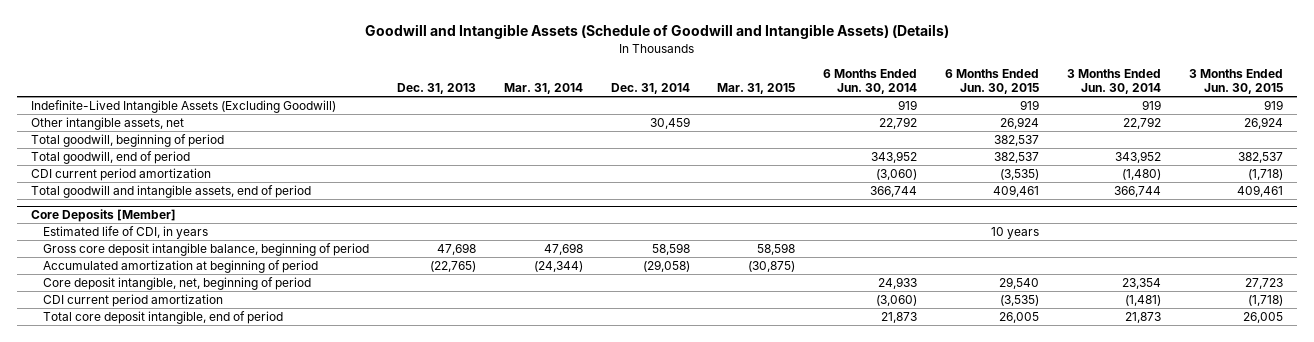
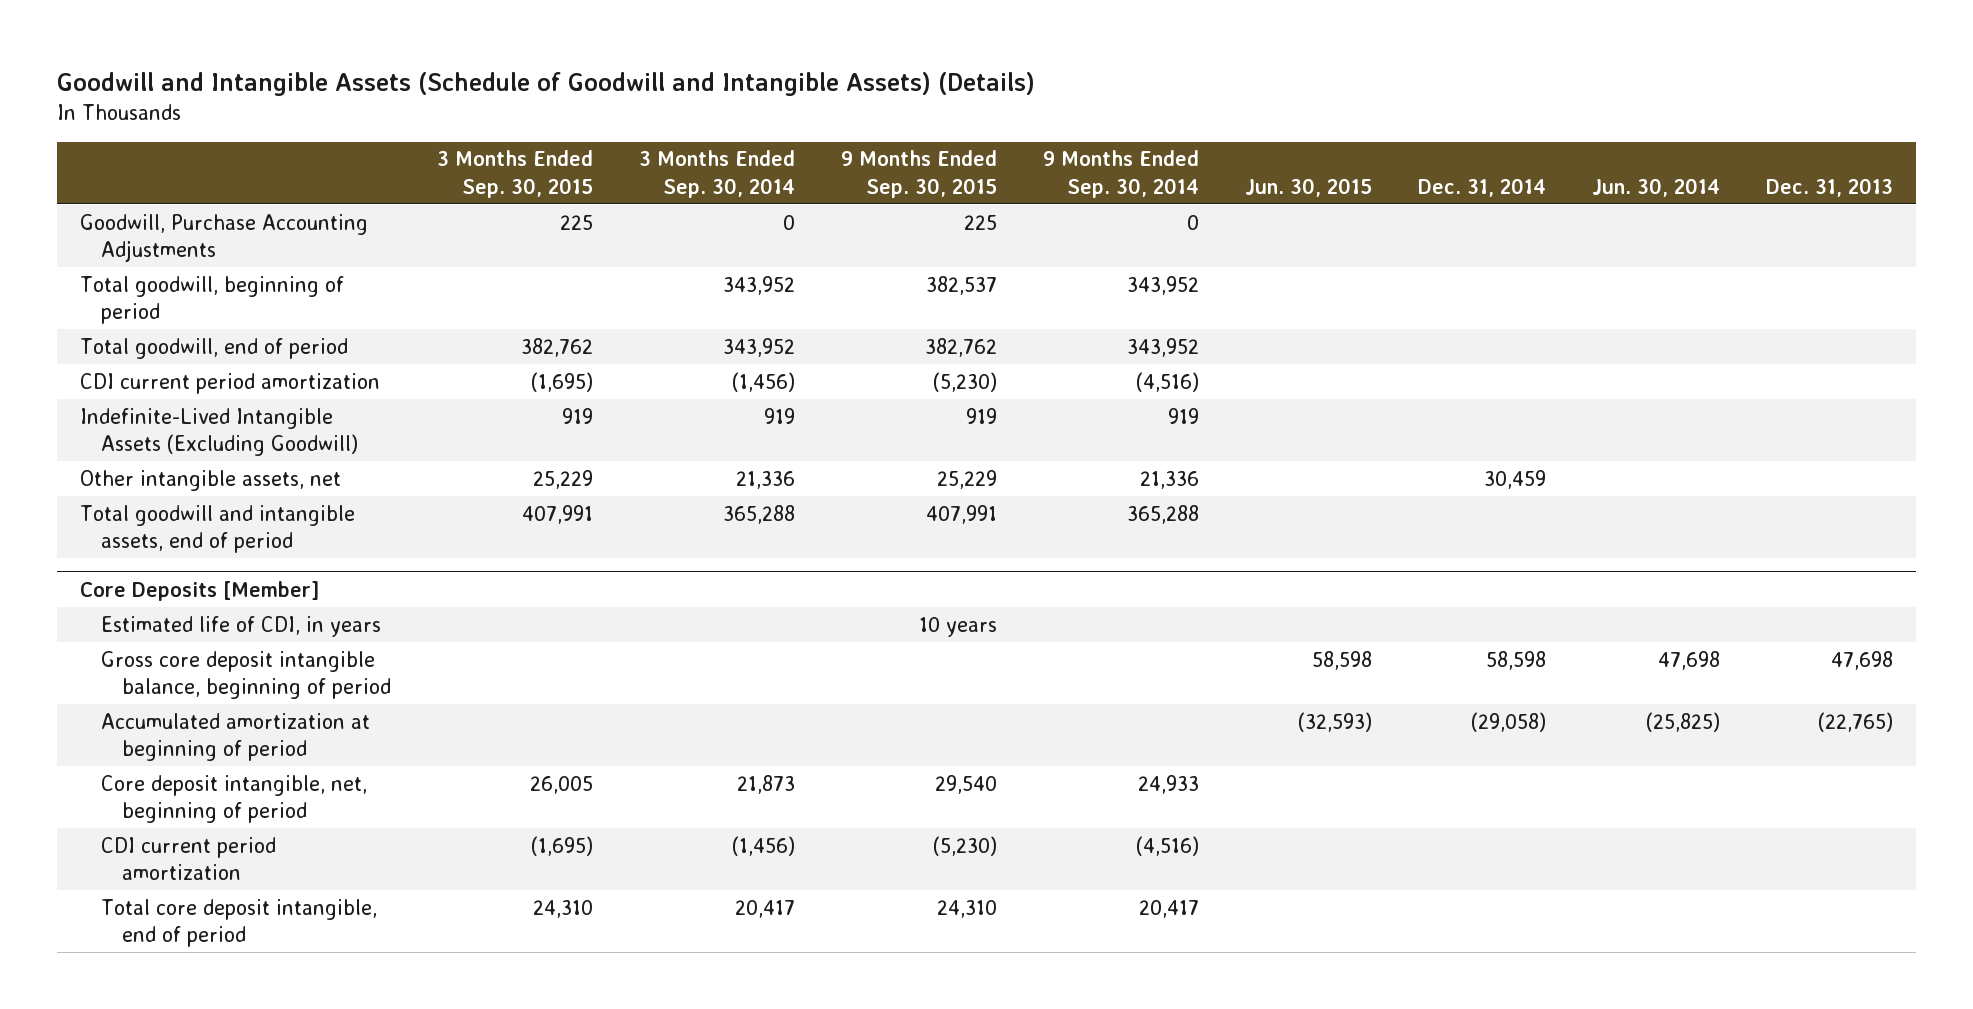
[503,82,583,94] Mar. 31, 2014 -> none
[717,82,796,94] Mar. 31, 2015 -> none
[823,68,918,94] 6 Months Ended Jun. 30, 2014 -> none
[945,68,1040,94] 6 Months Ended Jun. 30, 2015 -> none
[1066,68,1161,94] 3 Months Ended Jun. 30, 2014 -> none
[1188,68,1283,94] 3 Months Ended Jun. 30, 2015 -> none
none -> [437,150,594,198] 3 Months Ended Sep. 30, 2015
none -> [639,150,796,198] 3 Months Ended Sep. 30, 2014
none -> [841,150,998,198] 9 Months Ended Sep. 30, 2015
none -> [1043,150,1200,198] 9 Months Ended Sep. 30, 2014
none -> [1244,177,1372,197] Jun. 30, 2015
none -> [1591,177,1720,197] Jun. 30, 2014
none -> [80,213,369,263] Goodwill, Purchase Accounting Adjustments
[31,100,337,114] Indefinite-Lived Intangible Assets (Excluding Goodwill) -> [80,407,359,457] Indefinite-Lived Intangible Assets (Excluding Goodwill)
[31,117,185,131] Other intangible assets, net -> [80,469,342,491] Other intangible assets, net

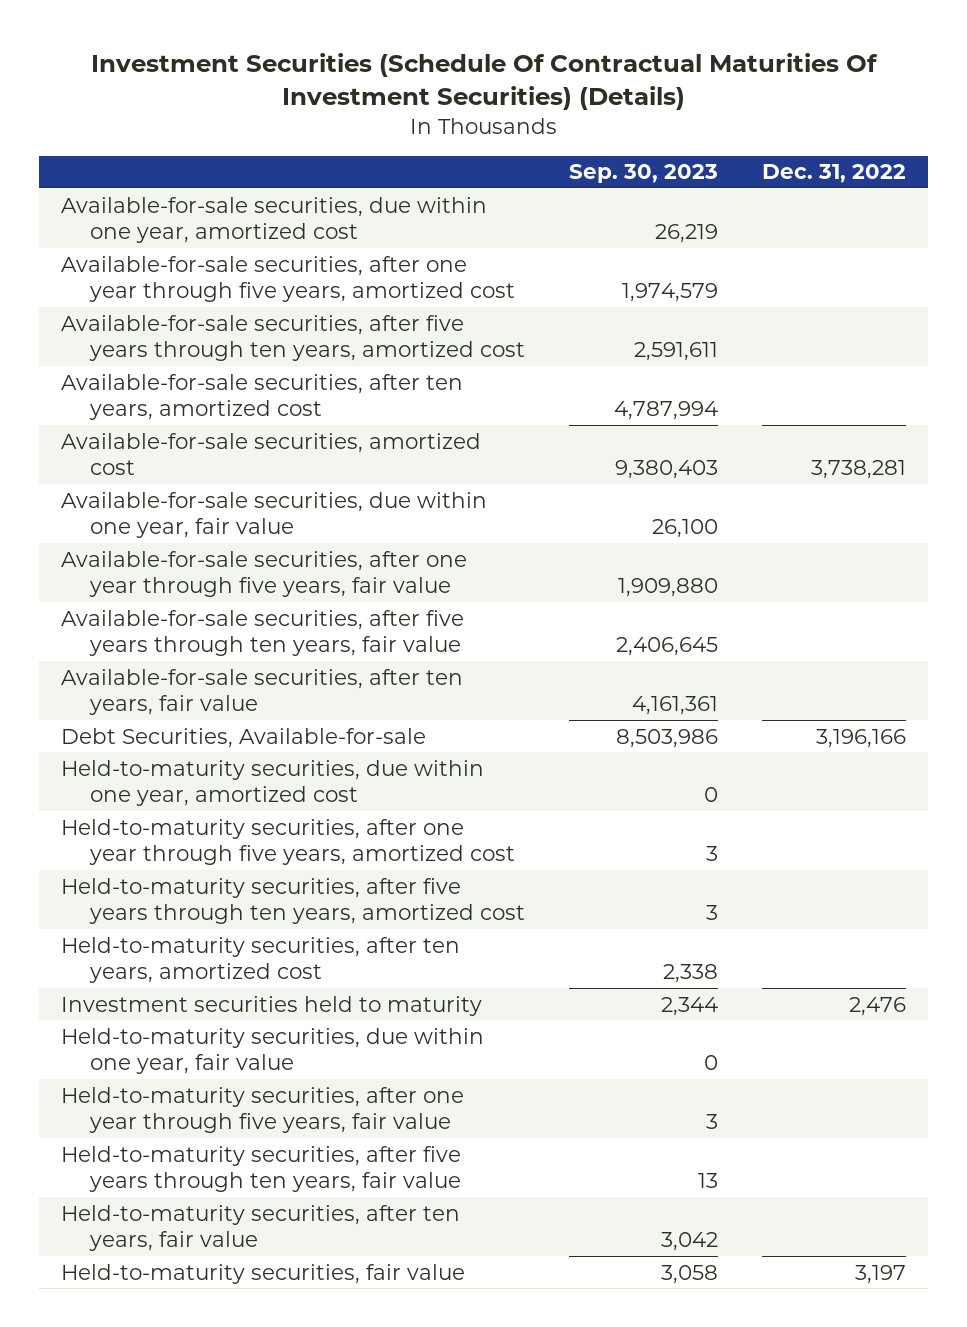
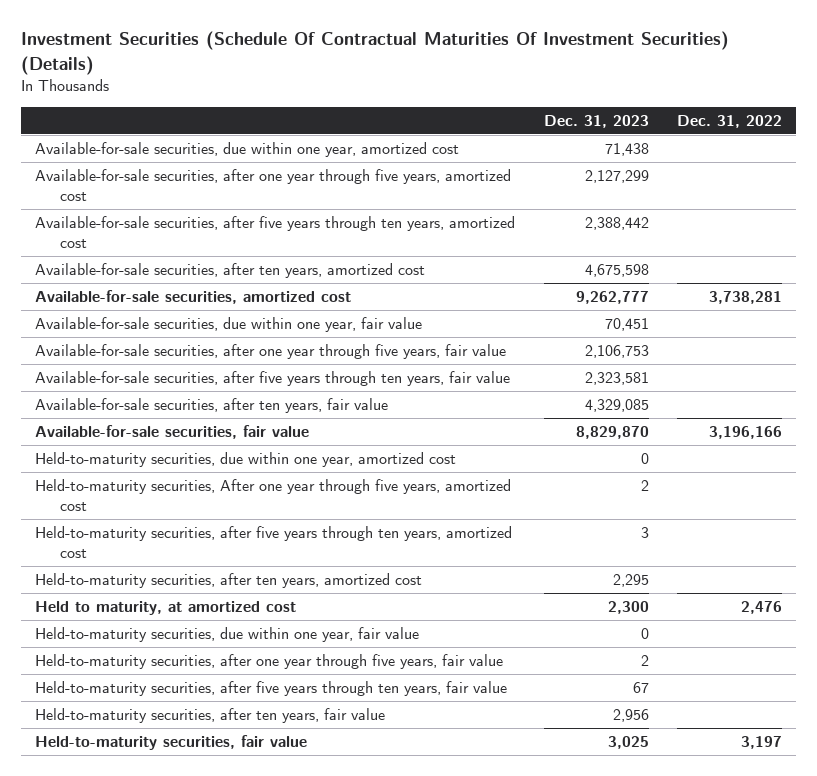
[568,164,718,184] Sep. 30, 2023 -> none
none -> [543,114,649,128] Dec. 31, 2023
[61,727,427,748] Debt Securities, Available-for-sale -> [34,425,309,440] Available-for-sale securities, fair value
[61,818,515,865] Held-to-maturity securities, after one year through five years, amortized cost -> [34,479,511,512] Held-to-maturity securities, After one year through five years, amortized cost
[61,995,483,1016] Investment securities held to maturity -> [34,601,296,616] Held to maturity, at amortized cost

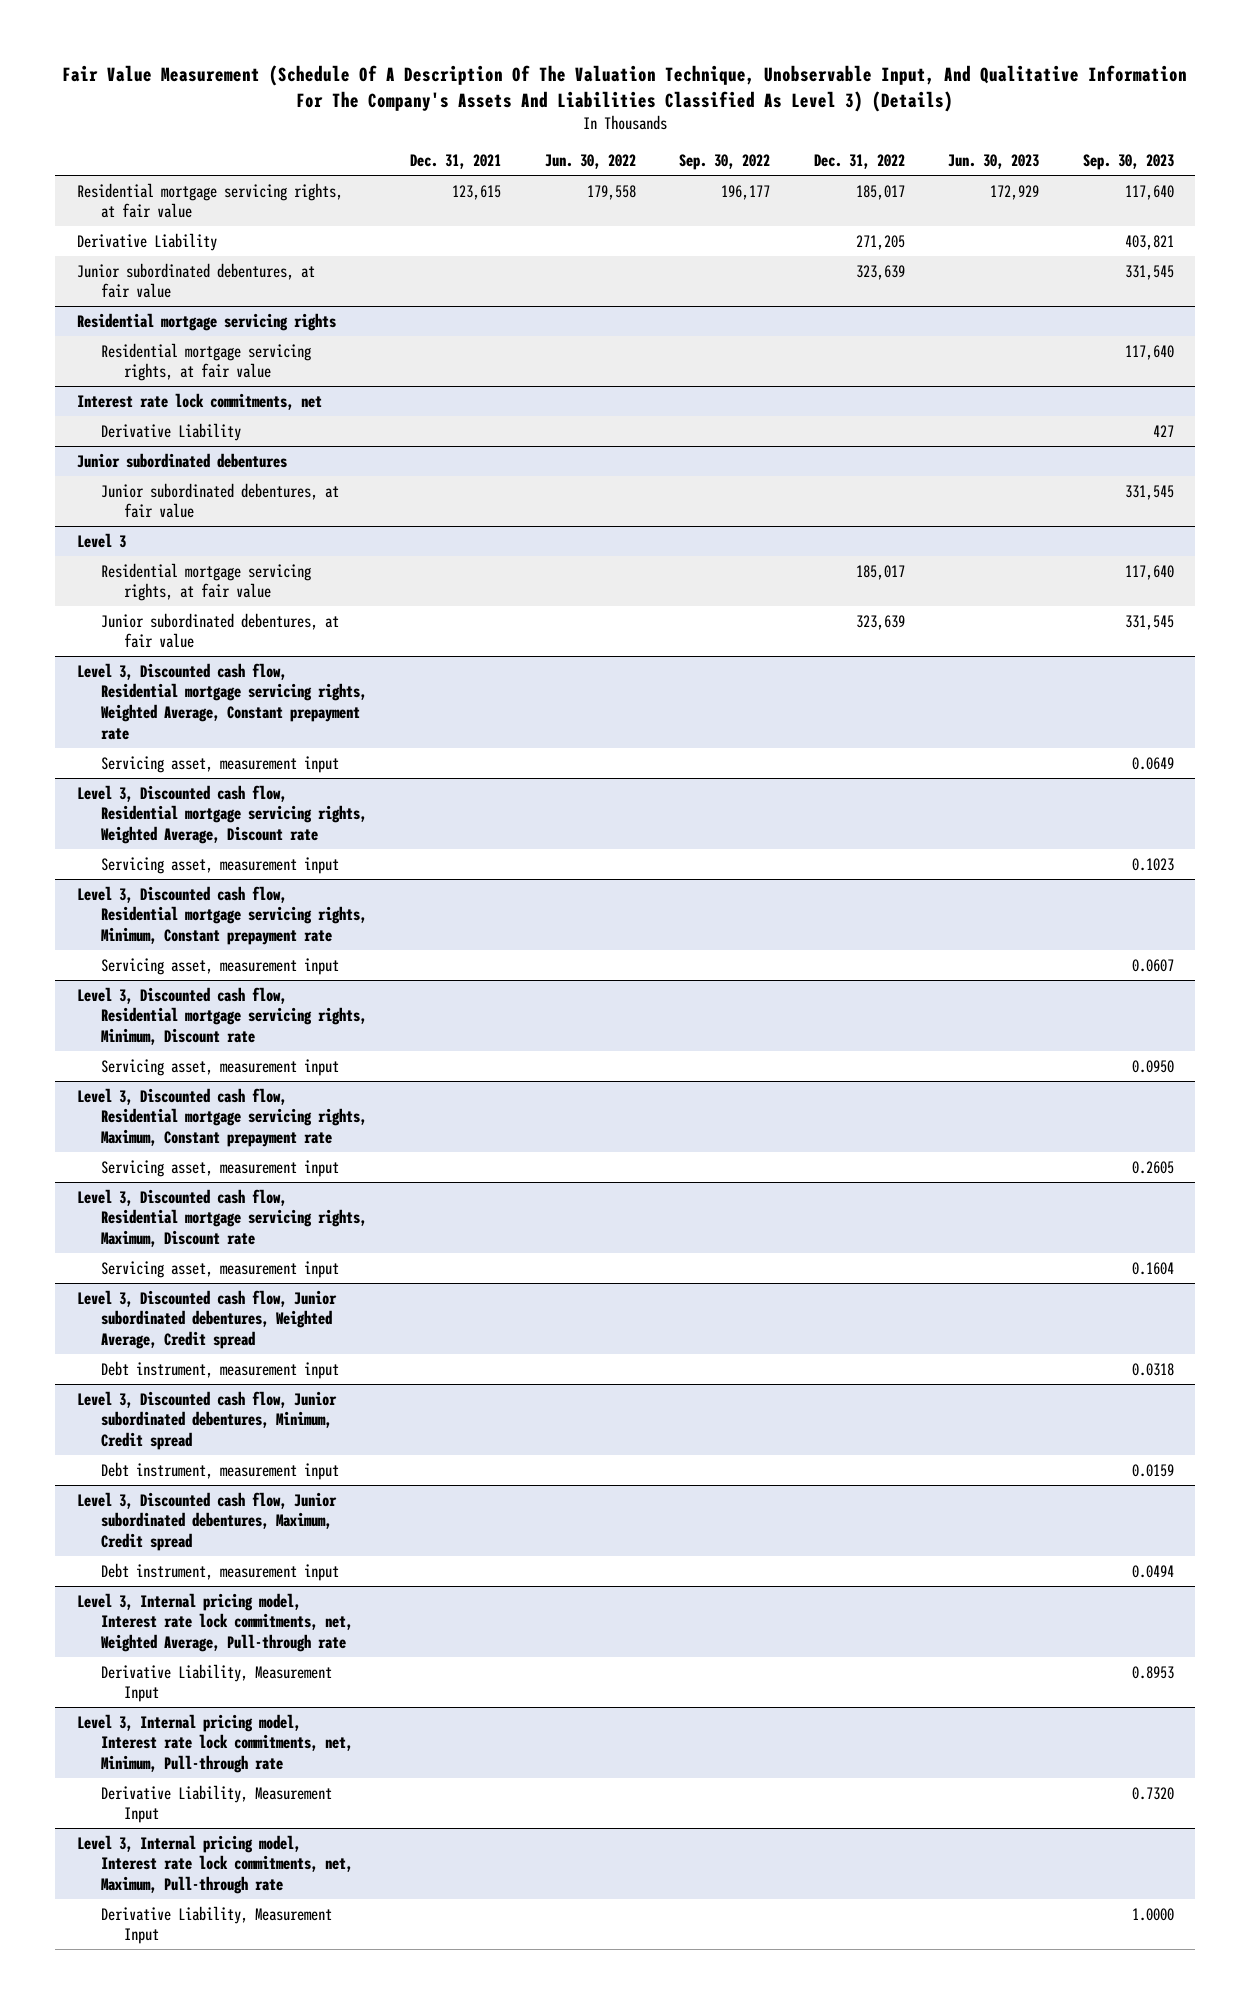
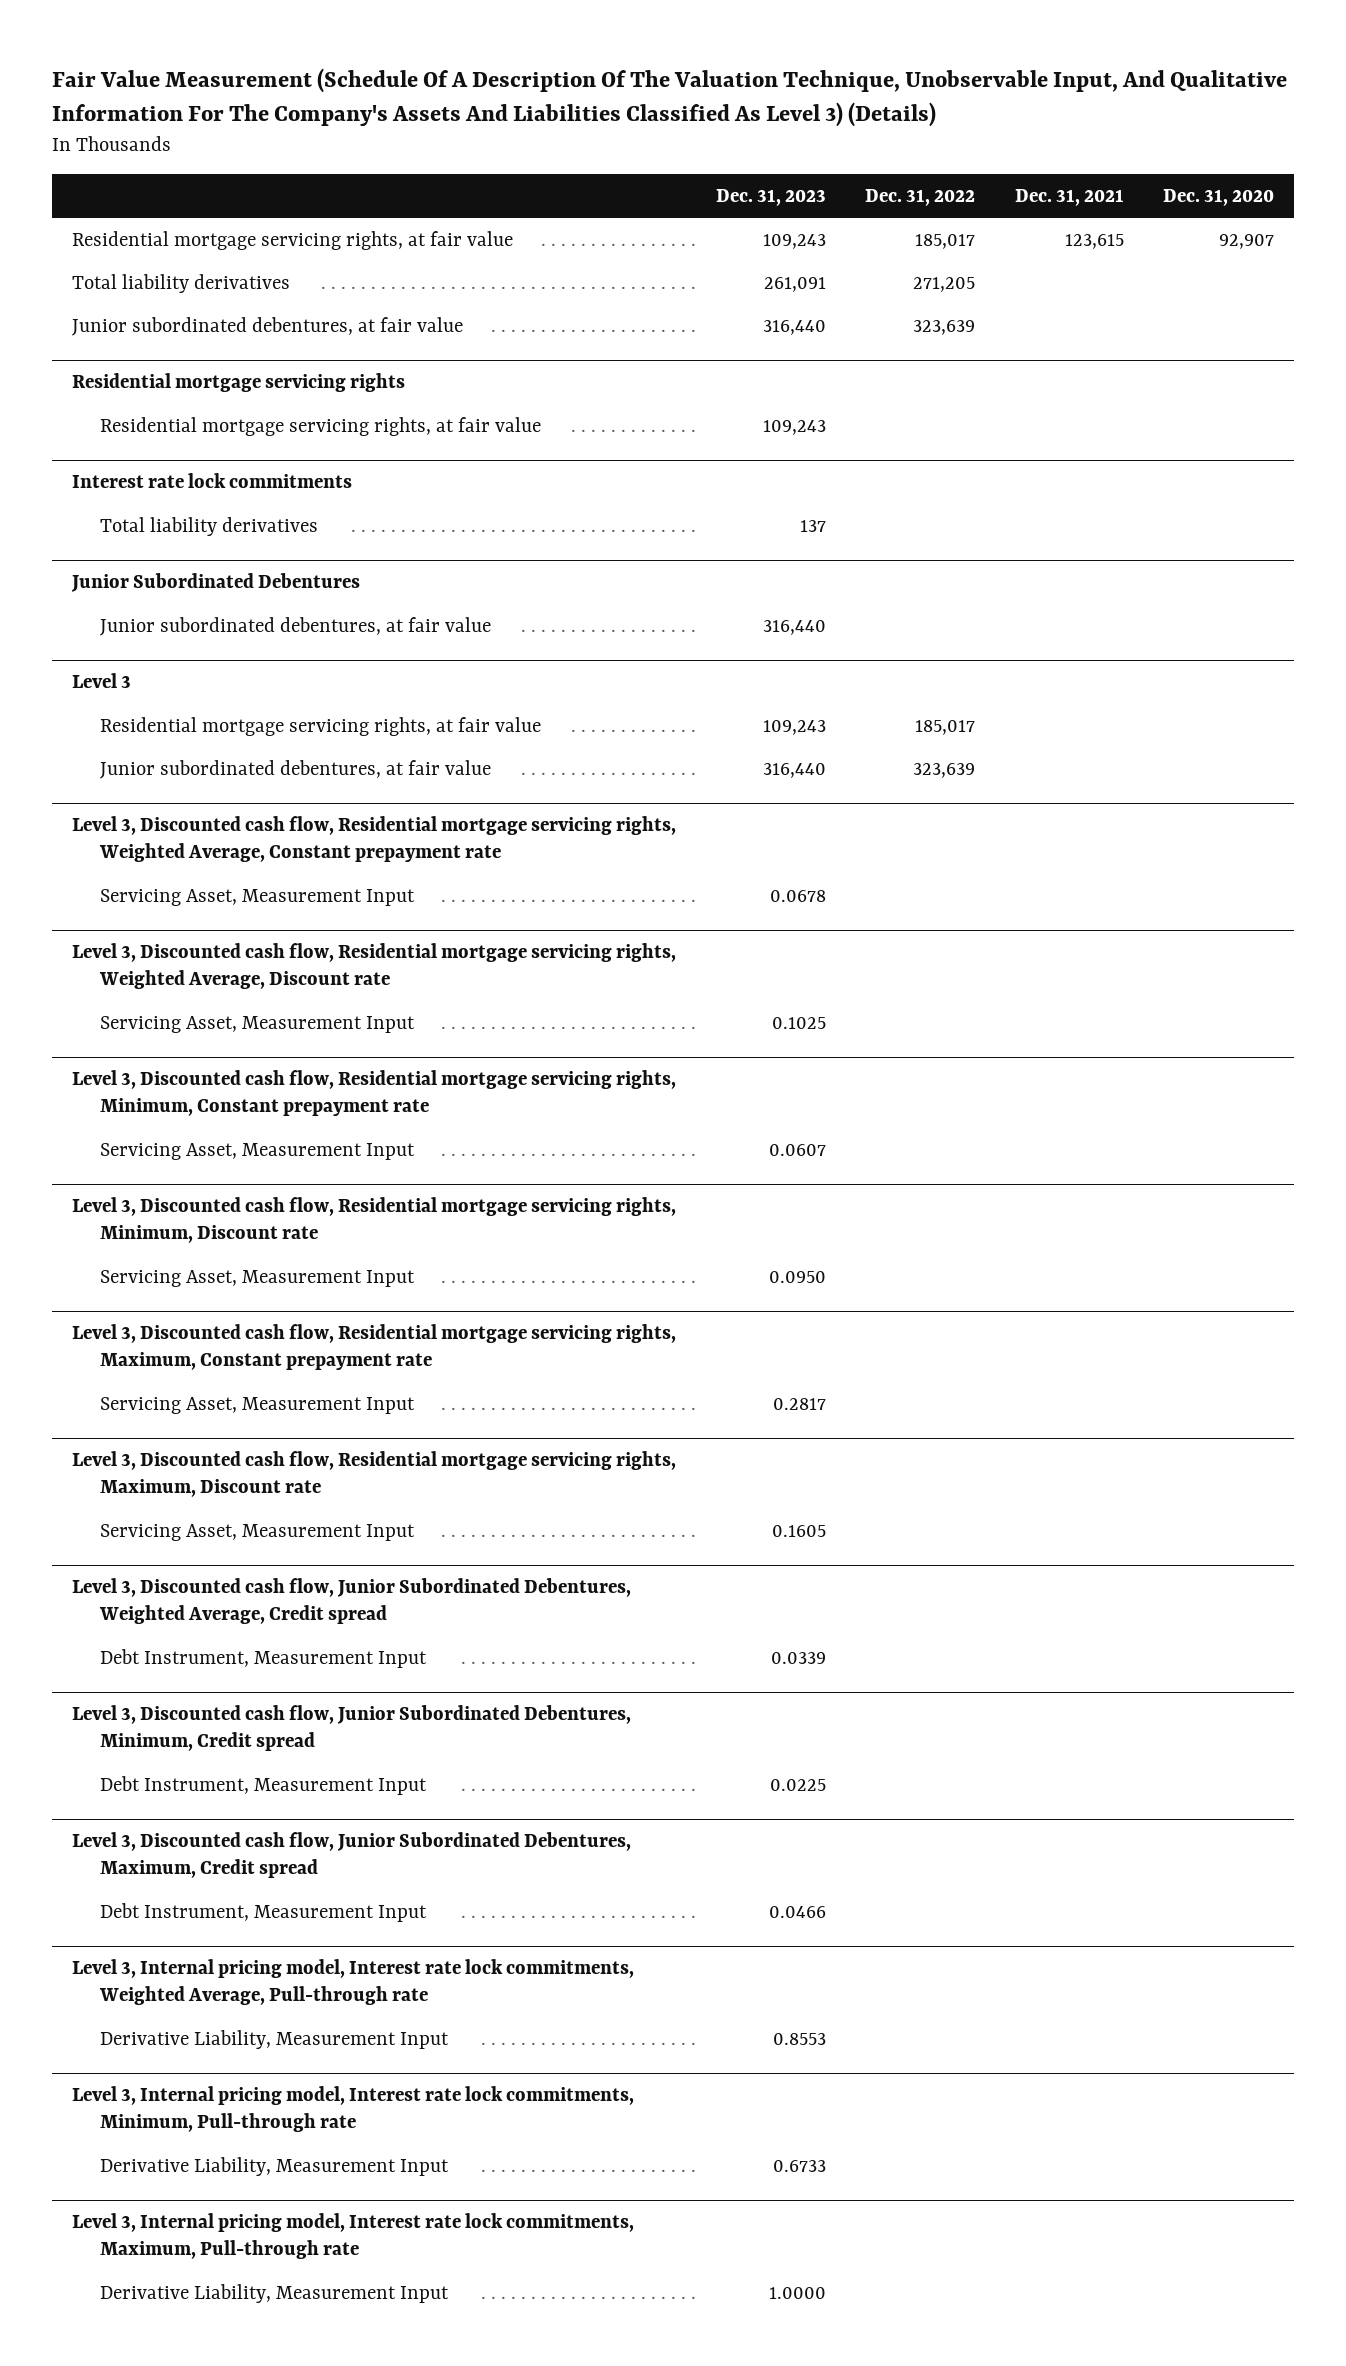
[544,154,636,170] Jun. 30, 2022 -> none
[679,154,771,171] Sep. 30, 2022 -> none
[948,154,1040,170] Jun. 30, 2023 -> none
[1082,154,1174,171] Sep. 30, 2023 -> none
none -> [715,188,826,206] Dec. 31, 2023
none -> [1163,188,1275,206] Dec. 31, 2020
[76,232,217,251] Derivative Liability -> [72,274,291,294] Total liability derivatives
[76,392,322,410] Interest rate lock commitments, net -> [72,473,353,489] Interest rate lock commitments
[100,422,241,441] Derivative Liability -> [100,517,319,537] Total liability derivatives
[76,452,287,468] Junior subordinated debentures -> [71,573,361,593] Junior Subordinated Debentures
[100,755,339,773] Servicing asset, measurement input -> [100,889,416,907] Servicing Asset, Measurement Input
[100,856,339,874] Servicing asset, measurement input -> [100,1016,416,1034] Servicing Asset, Measurement Input
[100,957,339,975] Servicing asset, measurement input -> [100,1143,416,1161] Servicing Asset, Measurement Input
[100,1058,339,1076] Servicing asset, measurement input -> [100,1270,416,1288] Servicing Asset, Measurement Input
[100,1159,339,1177] Servicing asset, measurement input -> [100,1397,416,1415] Servicing Asset, Measurement Input
[100,1260,339,1278] Servicing asset, measurement input -> [100,1524,416,1542] Servicing Asset, Measurement Input
[76,1289,337,1349] Level 3, Discounted cash flow, Junior subordinated debentures, Weighted Average, Credit spread -> [72,1578,632,1625] Level 3, Discounted cash flow, Junior Subordinated Debentures, Weighted Average, Credit spread
[100,1360,339,1379] Debt instrument, measurement input -> [100,1649,428,1669] Debt Instrument, Measurement Input
[76,1390,337,1450] Level 3, Discounted cash flow, Junior subordinated debentures, Minimum, Credit spread -> [72,1705,632,1752] Level 3, Discounted cash flow, Junior Subordinated Debentures, Minimum, Credit spread
[100,1461,339,1480] Debt instrument, measurement input -> [100,1776,428,1796] Debt Instrument, Measurement Input
[76,1491,337,1551] Level 3, Discounted cash flow, Junior subordinated debentures, Maximum, Credit spread -> [72,1832,632,1879] Level 3, Discounted cash flow, Junior Subordinated Debentures, Maximum, Credit spread
[100,1562,339,1581] Debt instrument, measurement input -> [100,1903,428,1923] Debt Instrument, Measurement Input
[76,1592,353,1652] Level 3, Internal pricing model, Interest rate lock commitments, net, Weighted Average, Pull-through rate -> [72,1959,635,2006] Level 3, Internal pricing model, Interest rate lock commitments, Weighted Average, Pull-through rate
[76,1713,353,1773] Level 3, Internal pricing model, Interest rate lock commitments, net, Minimum, Pull-through rate -> [72,2086,635,2133] Level 3, Internal pricing model, Interest rate lock commitments, Minimum, Pull-through rate
[76,1834,353,1894] Level 3, Internal pricing model, Interest rate lock commitments, net, Maximum, Pull-through rate -> [72,2213,635,2260] Level 3, Internal pricing model, Interest rate lock commitments, Maximum, Pull-through rate

